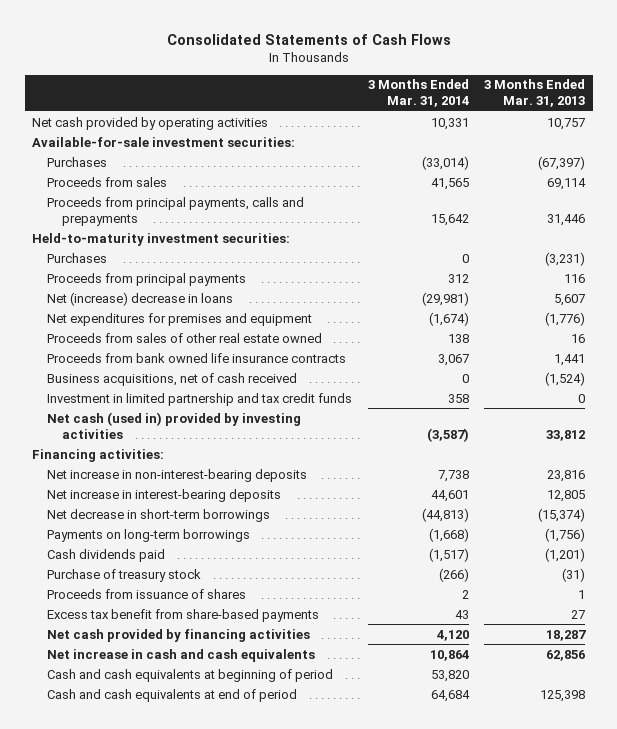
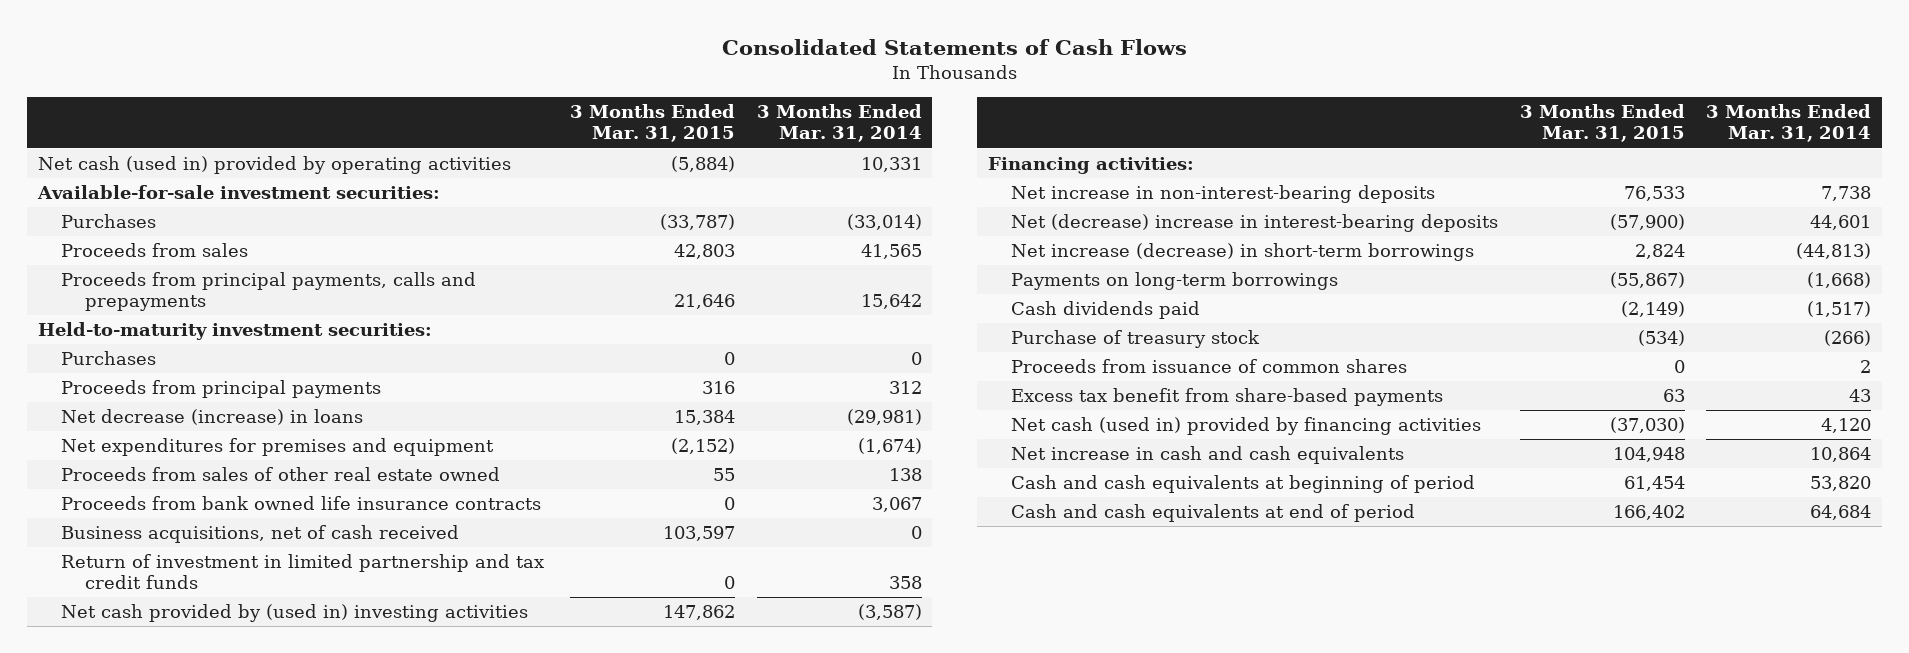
[484,79,586,108] 3 Months Ended Mar. 31, 2013 -> none
none -> [569,104,735,143] 3 Months Ended Mar. 31, 2015
[32,116,269,130] Net cash provided by operating activities -> [38,156,512,175] Net cash (used in) provided by operating activities
[47,291,234,306] Net (increase) decrease in loans -> [61,409,364,426] Net decrease (increase) in loans
[47,392,353,406] Investment in limited partnership and tax credit funds -> [61,554,545,590] Return of investment in limited partnership and tax credit funds
[47,411,302,439] Net cash (used in) provided by investing activities -> [61,604,529,623] Net cash provided by (used in) investing activities
[47,488,282,502] Net increase in interest-bearing deposits -> [1011,214,1499,233] Net (decrease) increase in interest-bearing deposits
[47,508,271,522] Net decrease in short-term borrowings -> [1011,243,1475,262] Net increase (decrease) in short-term borrowings
[47,588,247,599] Proceeds from issuance of shares -> [1011,359,1408,374] Proceeds from issuance of common shares
[47,628,311,642] Net cash provided by financing activities -> [1011,417,1482,436] Net cash (used in) provided by financing activities

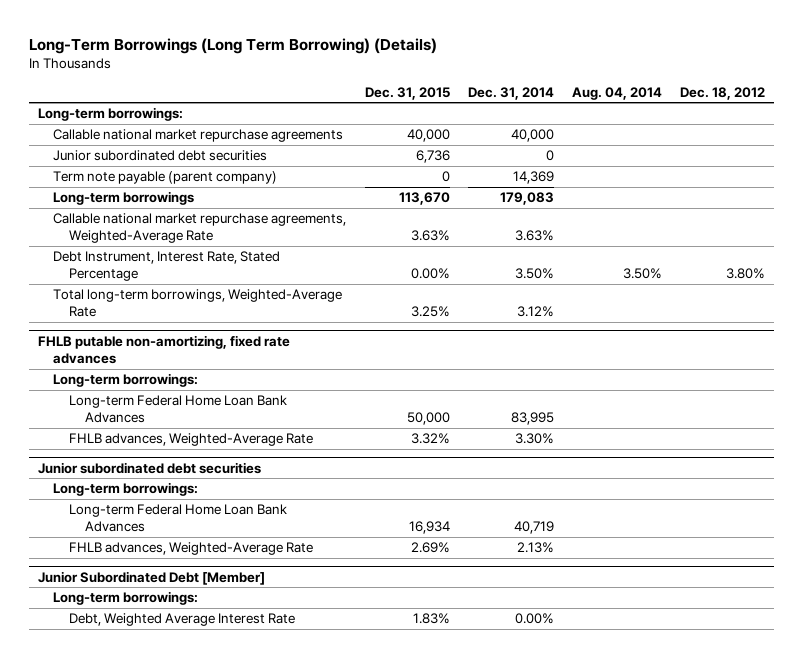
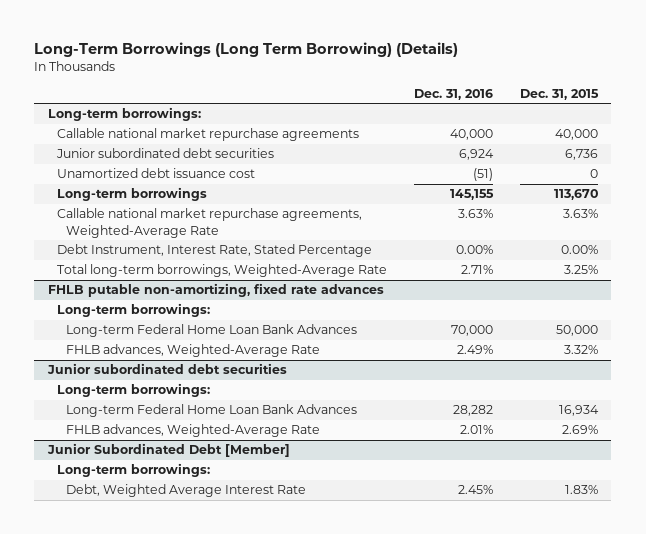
[467,86,554,100] Dec. 31, 2014 -> none
[571,86,662,100] Aug. 04, 2014 -> none
[679,86,765,100] Dec. 18, 2012 -> none
none -> [413,88,493,100] Dec. 31, 2016
[53,171,278,185] Term note payable (parent company) -> [56,168,255,179] Unamortized debt issuance cost

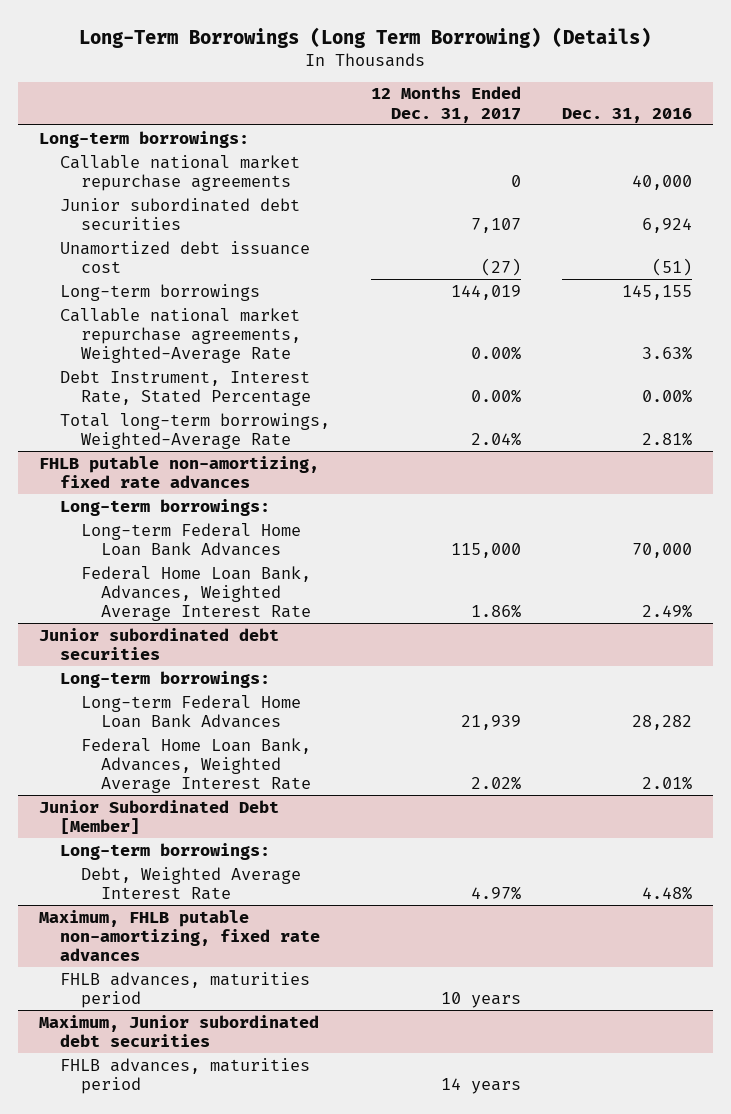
[519,88,599,100] Dec. 31, 2015 -> none
none -> [370,86,521,123] 12 Months Ended Dec. 31, 2017
[460,265,493,275] 2.71% -> [642,431,693,446] 2.81%
[65,344,320,358] FHLB advances, Weighted-Average Rate -> [80,565,312,621] Federal Home Loan Bank, Advances, Weighted Average Interest Rate
[65,424,320,438] FHLB advances, Weighted-Average Rate -> none
none -> [80,737,312,793] Federal Home Loan Bank, Advances, Weighted Average Interest Rate
[457,485,493,495] 2.45% -> [642,885,693,900] 4.48%
none -> [38,909,320,961] Maximum, FHLB putable non-amortizing, fixed rate advances
none -> [59,971,310,1008] FHLB advances, maturities period
none -> [38,1014,319,1047] Maximum, Junior subordinated debt securities
none -> [59,1057,310,1094] FHLB advances, maturities period

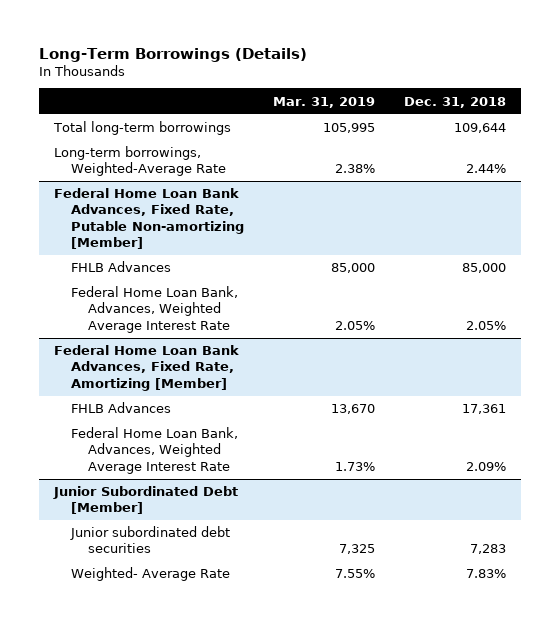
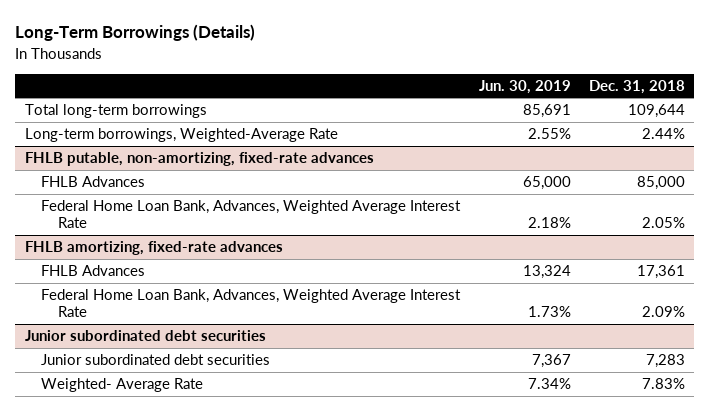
[273,96,376,108] Mar. 31, 2019 -> none
none -> [478,79,571,94] Jun. 30, 2019
[53,188,244,249] Federal Home Loan Bank Advances, Fixed Rate, Putable Non-amortizing [Member] -> [24,152,374,167] FHLB putable, non-amortizing, fixed-rate advances
[53,345,239,391] Federal Home Loan Bank Advances, Fixed Rate, Amortizing [Member] -> [24,241,283,256] FHLB amortizing, fixed-rate advances
[52,486,238,515] Junior Subordinated Debt [Member] -> [24,330,266,342] Junior subordinated debt securities

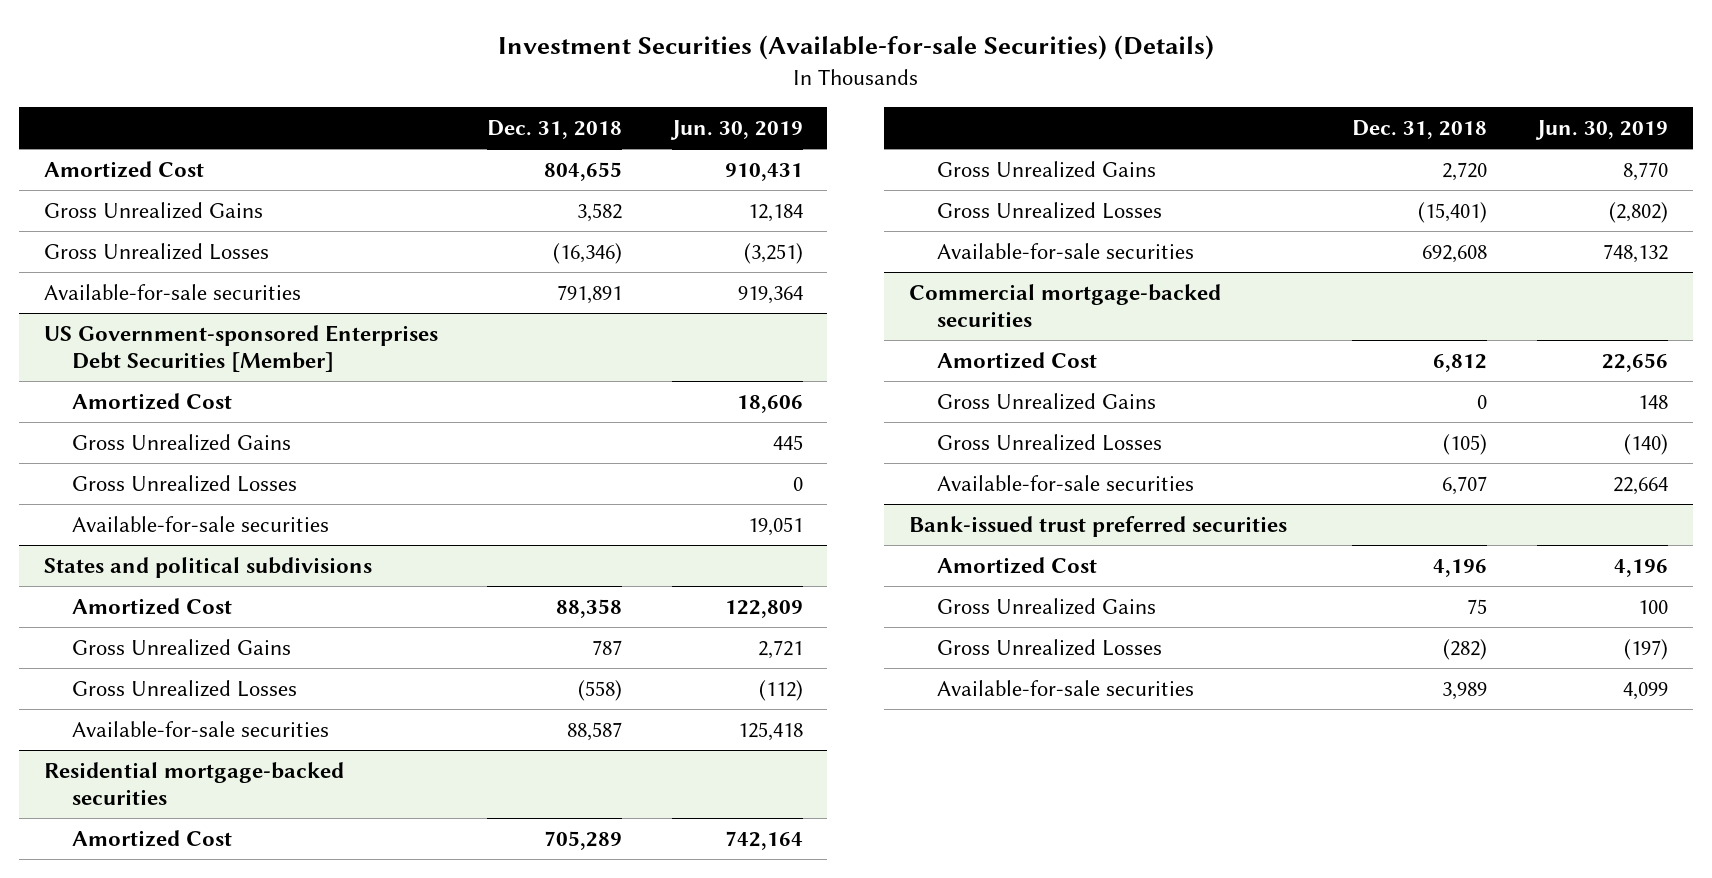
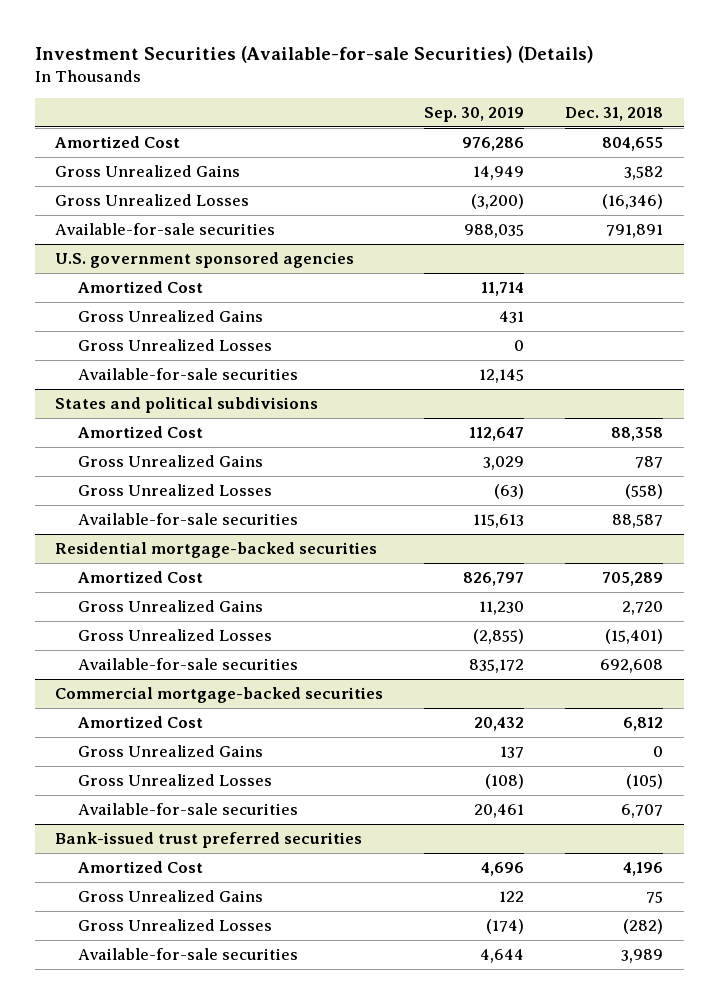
[669,120,803,141] Jun. 30, 2019 -> none
none -> [424,107,525,123] Sep. 30, 2019
[43,324,438,372] US Government-sponsored Enterprises Debt Securities [Member] -> [55,252,355,269] U.S. government sponsored agencies

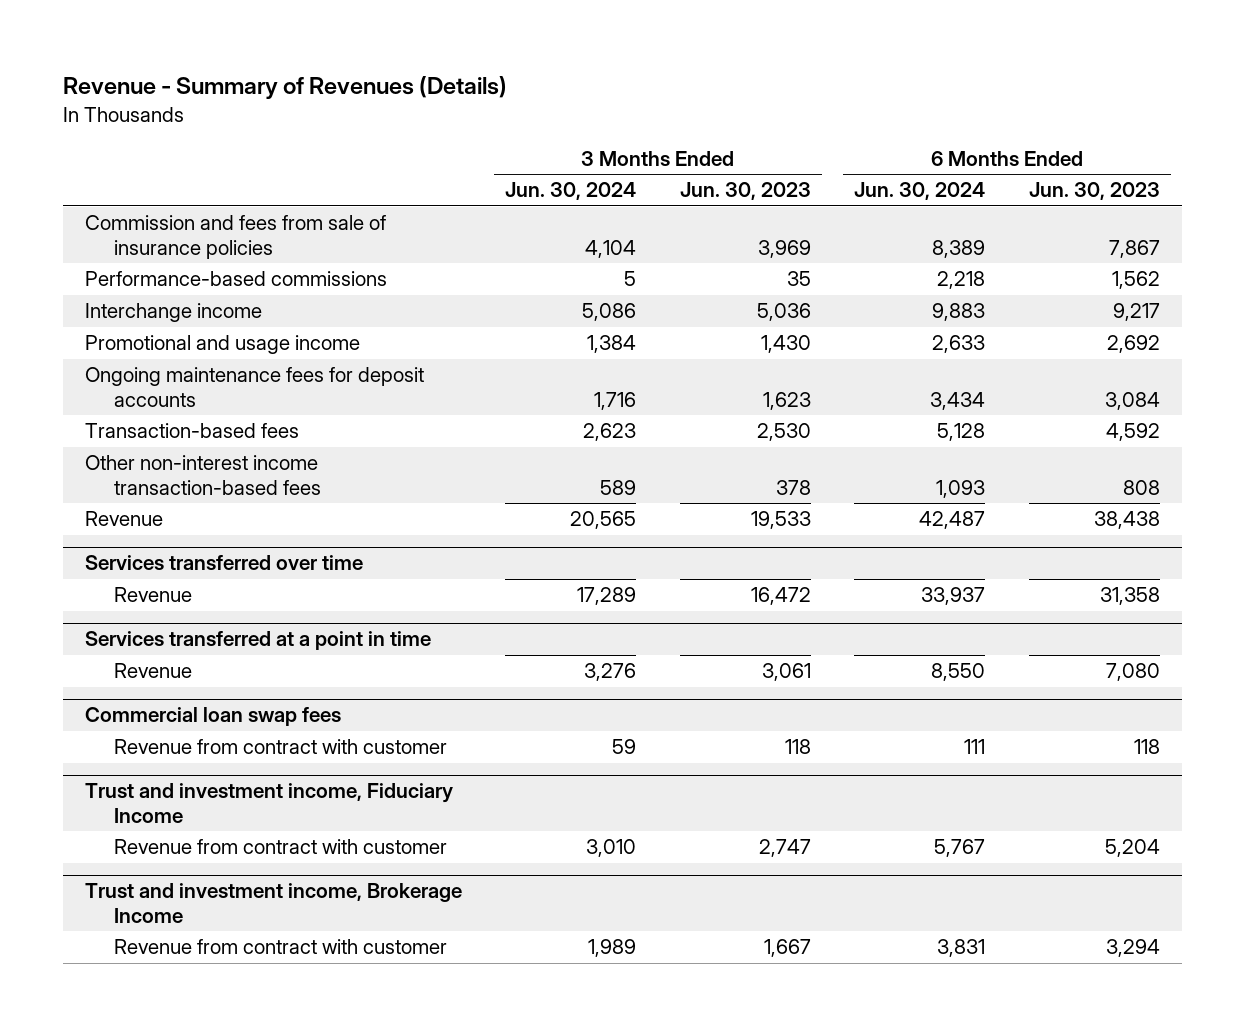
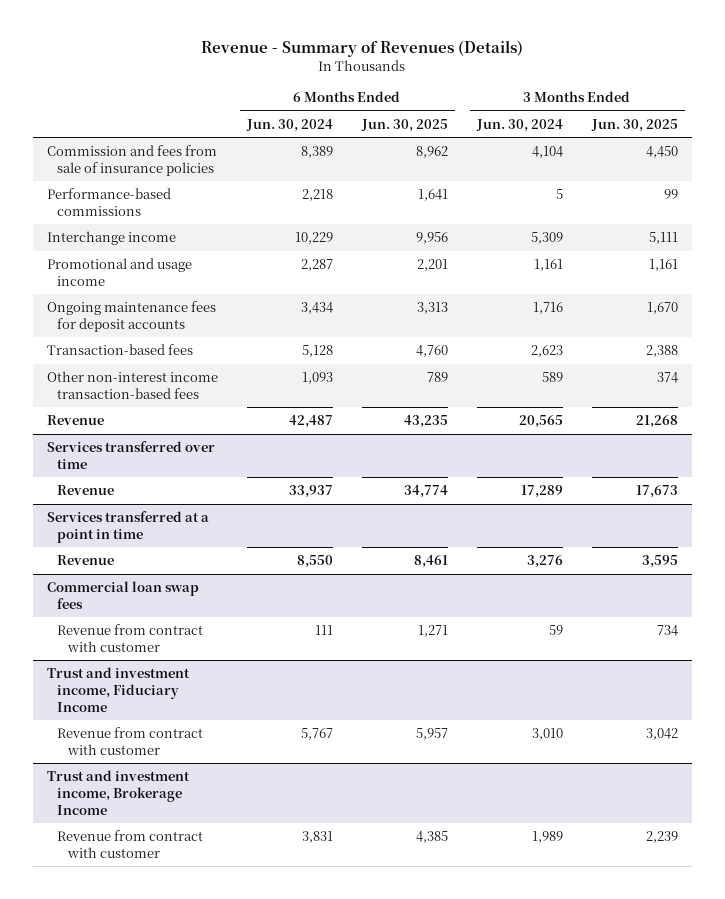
[679,182,811,201] Jun. 30, 2023 -> none
[1028,182,1160,201] Jun. 30, 2023 -> none
none -> [360,118,448,132] Jun. 30, 2025
none -> [590,118,678,132] Jun. 30, 2025
[582,303,637,322] 5,086 -> [530,232,563,245] 5,309
[932,303,986,322] 9,883 -> [294,232,333,245] 10,229
[587,335,637,354] 1,384 -> [533,259,563,272] 1,161
[932,335,986,354] 2,633 -> [300,259,333,272] 2,287

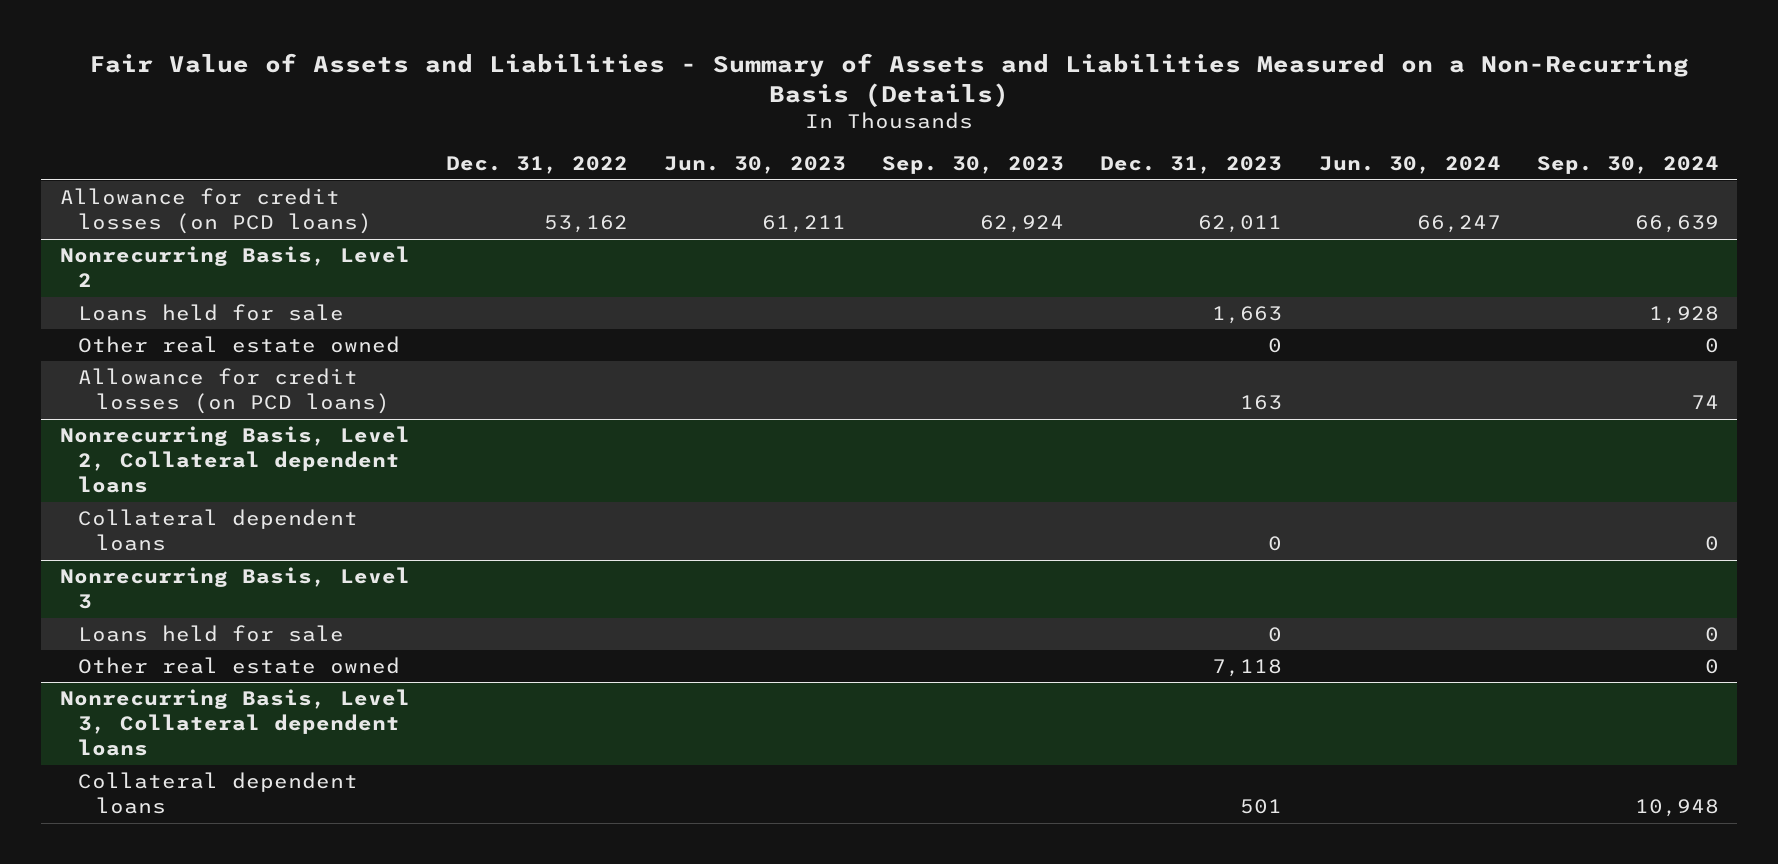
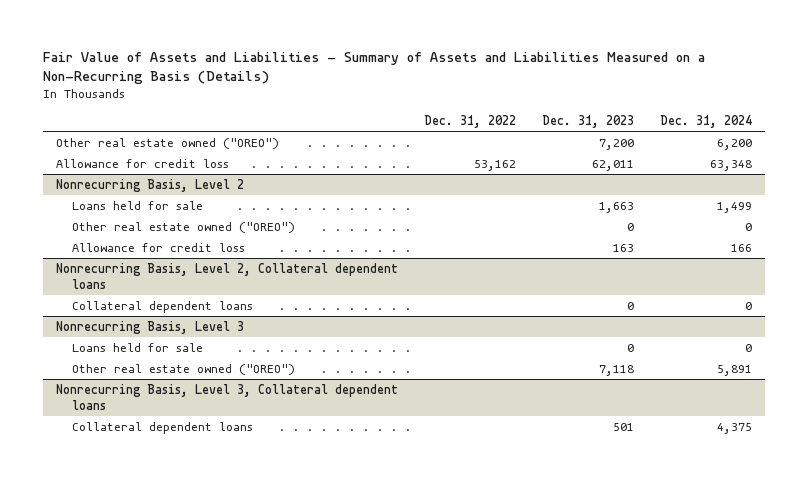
[663,156,846,175] Jun. 30, 2023 -> none
[882,156,1065,175] Sep. 30, 2023 -> none
[1318,156,1501,175] Jun. 30, 2024 -> none
[1536,156,1719,175] Sep. 30, 2024 -> none
none -> [659,115,752,129] Dec. 31, 2024
none -> [55,137,279,149] Other real estate owned ("OREO")
[59,188,372,235] Allowance for credit losses (on PCD loans) -> [55,158,229,168] Allowance for credit loss
[77,336,400,354] Other real estate owned -> [71,221,295,233] Other real estate owned ("OREO")
[77,368,391,415] Allowance for credit losses (on PCD loans) -> [71,242,245,252] Allowance for credit loss
[77,657,400,675] Other real estate owned -> [71,363,295,375] Other real estate owned ("OREO")

